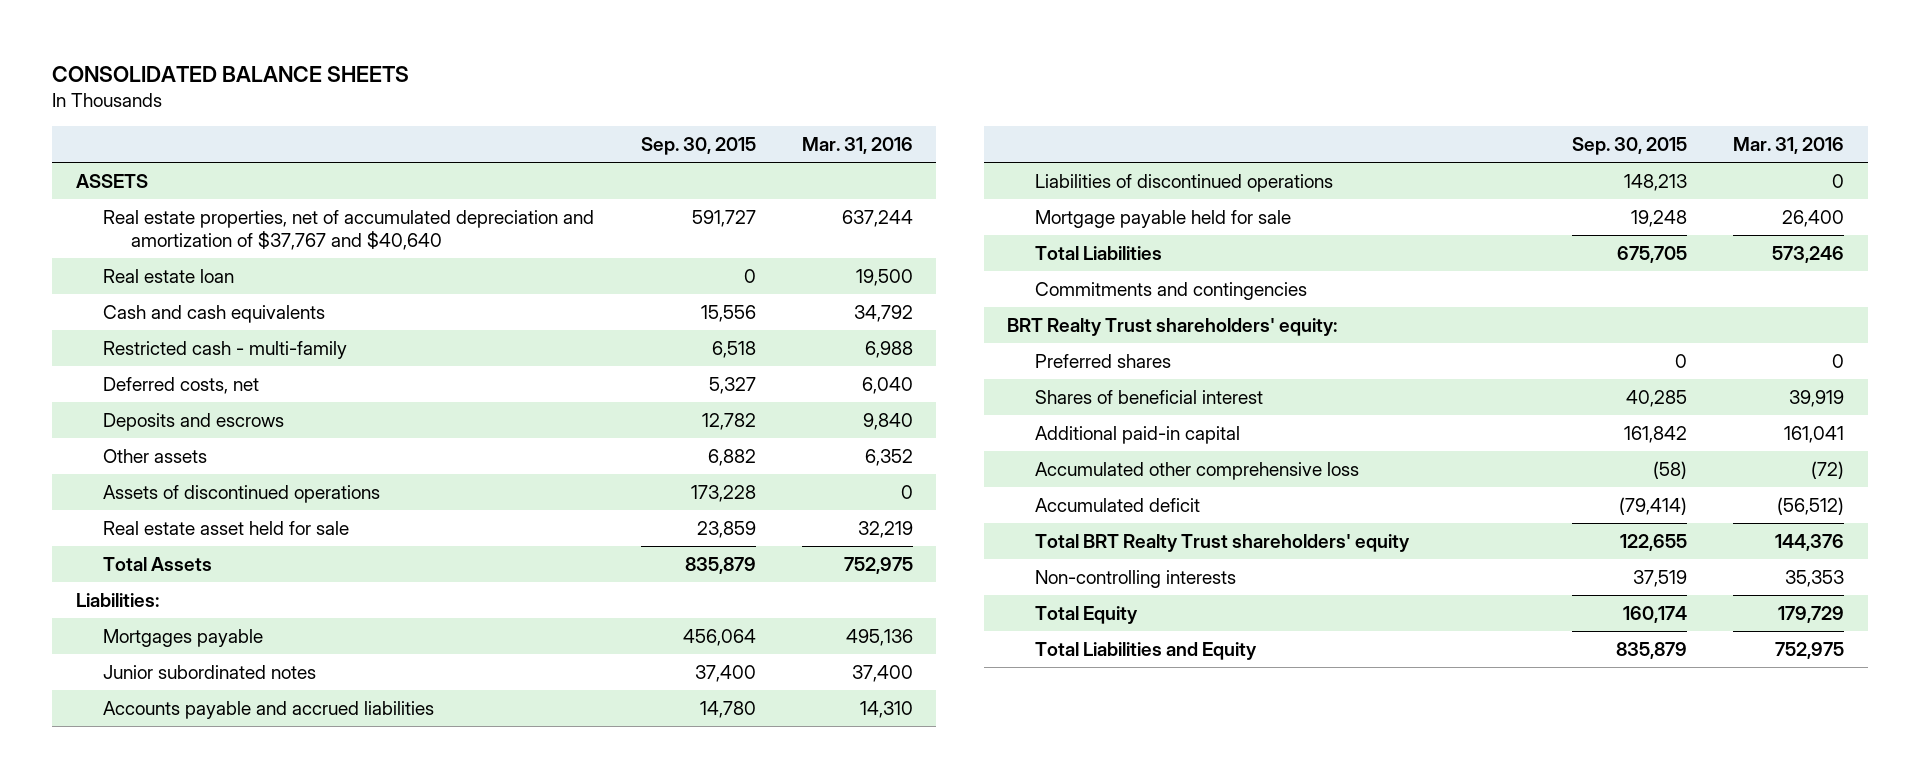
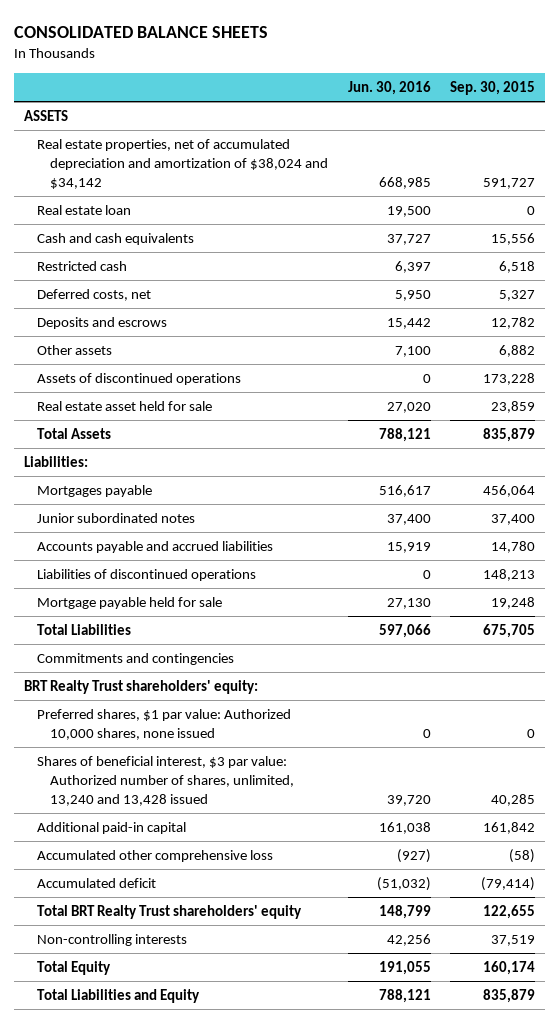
[802,137,914,155] Mar. 31, 2016 -> none
none -> [347,81,431,96] Jun. 30, 2016
[103,210,595,251] Real estate properties, net of accumulated depreciation and amortization of $37,767 and $40,640 -> [37,138,329,189] Real estate properties, net of accumulated depreciation and amortization of $38,024 and $34,142
[103,341,348,360] Restricted cash - multi-family -> [37,260,128,271] Restricted cash
[1034,354,1171,369] Preferred shares -> [37,708,292,740] Preferred shares, $1 par value: Authorized 10,000 shares, none issued
[1034,390,1263,405] Shares of beneficial interest -> [37,755,295,806] Shares of beneficial interest, $3 par value: Authorized number of shares, unlimited, 13,240 and 13,428 issued

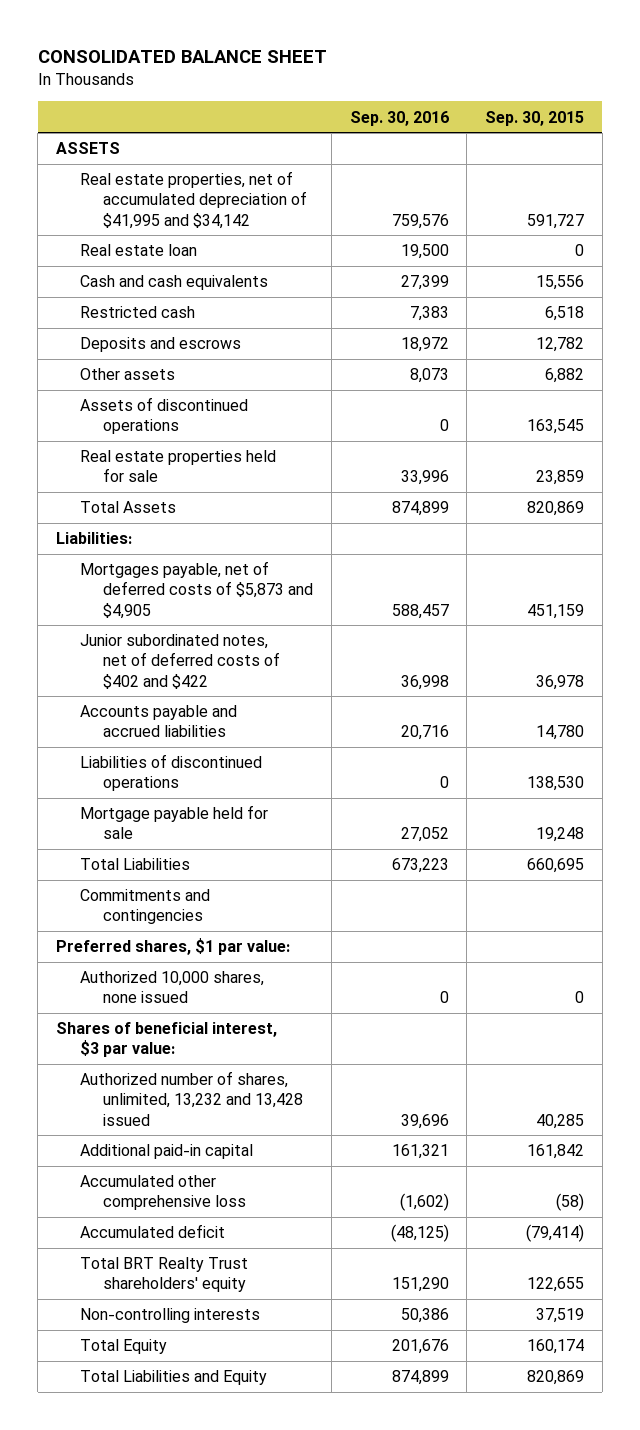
[14,25,269,38] CONSOLIDATED BALANCE SHEETS -> [37,50,327,64] CONSOLIDATED BALANCE SHEET
[347,81,431,96] Jun. 30, 2016 -> none
none -> [349,110,449,126] Sep. 30, 2016
[37,138,329,189] Real estate properties, net of accumulated depreciation and amortization of $38,024 and $34,142 -> [79,171,308,229] Real estate properties, net of accumulated depreciation of $41,995 and $34,142
[37,288,152,301] Deferred costs, net -> none
[483,372,536,385] 173,228 -> [527,419,585,435] 163,545
[37,400,213,411] Real estate asset held for sale -> [79,450,276,483] Real estate properties held for sale
[483,427,536,442] 835,879 -> [527,501,585,517] 820,869
[37,484,153,497] Mortgages payable -> none
none -> [79,561,314,619] Mortgages payable, net of deferred costs of $5,873 and $4,905
[37,512,196,523] Junior subordinated notes -> [79,634,281,689] Junior subordinated notes, net of deferred costs of $402 and $422
[491,513,536,525] 37,400 -> [536,674,585,690] 36,978
[483,568,536,581] 148,213 -> [527,776,585,792] 138,530
[483,623,536,638] 675,705 -> [527,858,585,874] 660,695
[23,679,258,694] BRT Realty Trust shareholders' equity: -> none
none -> [56,938,291,956] Preferred shares, $1 par value:
[37,708,292,740] Preferred shares, $1 par value: Authorized 10,000 shares, none issued -> [79,971,264,1004] Authorized 10,000 shares, none issued
none -> [56,1022,278,1058] Shares of beneficial interest, $3 par value:
[37,755,295,806] Shares of beneficial interest, $3 par value: Authorized number of shares, unlimited, 13,240 and 13,428 issued -> [79,1071,304,1126] Authorized number of shares, unlimited, 13,232 and 13,428 issued
[483,988,536,1003] 835,879 -> [527,1370,585,1386] 820,869

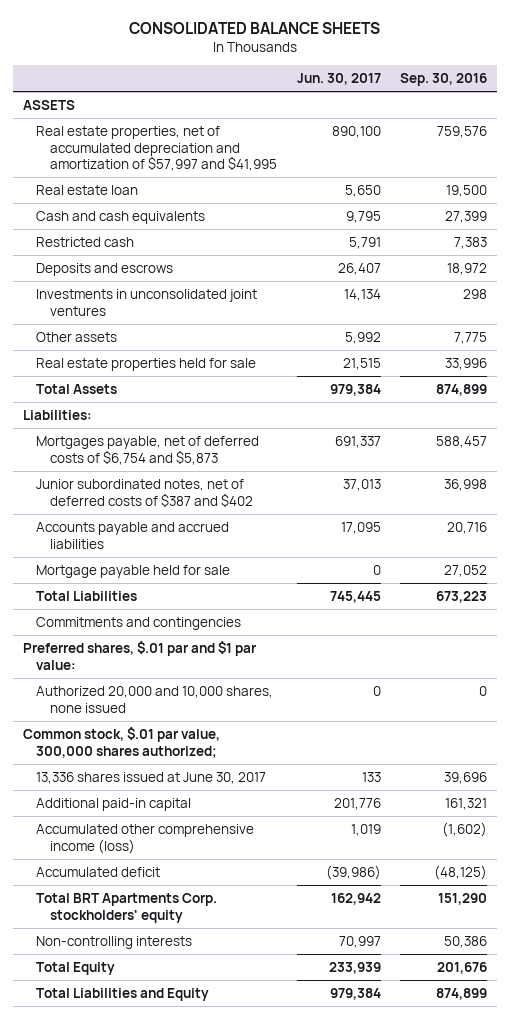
[37,50,327,64] CONSOLIDATED BALANCE SHEET -> [129,21,381,34] CONSOLIDATED BALANCE SHEETS
[485,110,585,126] Sep. 30, 2015 -> none
none -> [296,72,381,85] Jun. 30, 2017
[79,171,308,229] Real estate properties, net of accumulated depreciation of $41,995 and $34,142 -> [36,125,278,172] Real estate properties, net of accumulated depreciation and amortization of $57,997 and $41,995
[79,397,248,435] Assets of discontinued operations -> none
none -> [36,288,258,316] Investments in unconsolidated joint ventures
[409,368,449,384] 8,073 -> [454,331,488,344] 7,775
[79,561,314,619] Mortgages payable, net of deferred costs of $5,873 and $4,905 -> [36,435,260,465] Mortgages payable, net of deferred costs of $6,754 and $5,873
[79,634,281,689] Junior subordinated notes, net of deferred costs of $402 and $422 -> [36,478,254,507] Junior subordinated notes, net of deferred costs of $387 and $402
[79,754,262,792] Liabilities of discontinued operations -> none
[56,938,291,956] Preferred shares, $1 par value: -> [22,640,257,670] Preferred shares, $.01 par and $1 par value:
[79,971,264,1004] Authorized 10,000 shares, none issued -> [36,685,274,713] Authorized 20,000 and 10,000 shares, none issued
[56,1022,278,1058] Shares of beneficial interest, $3 par value: -> [22,726,220,758] Common stock, $.01 par value, 300,000 shares authorized;
[79,1071,304,1126] Authorized number of shares, unlimited, 13,232 and 13,428 issued -> [36,771,267,784] 13,336 shares issued at June 30, 2017
[79,1175,247,1211] Accumulated other comprehensive loss -> [36,823,255,854] Accumulated other comprehensive income (loss)
[79,1257,248,1293] Total BRT Realty Trust shareholders' equity -> [36,892,218,923] Total BRT Apartments Corp. stockholders' equity

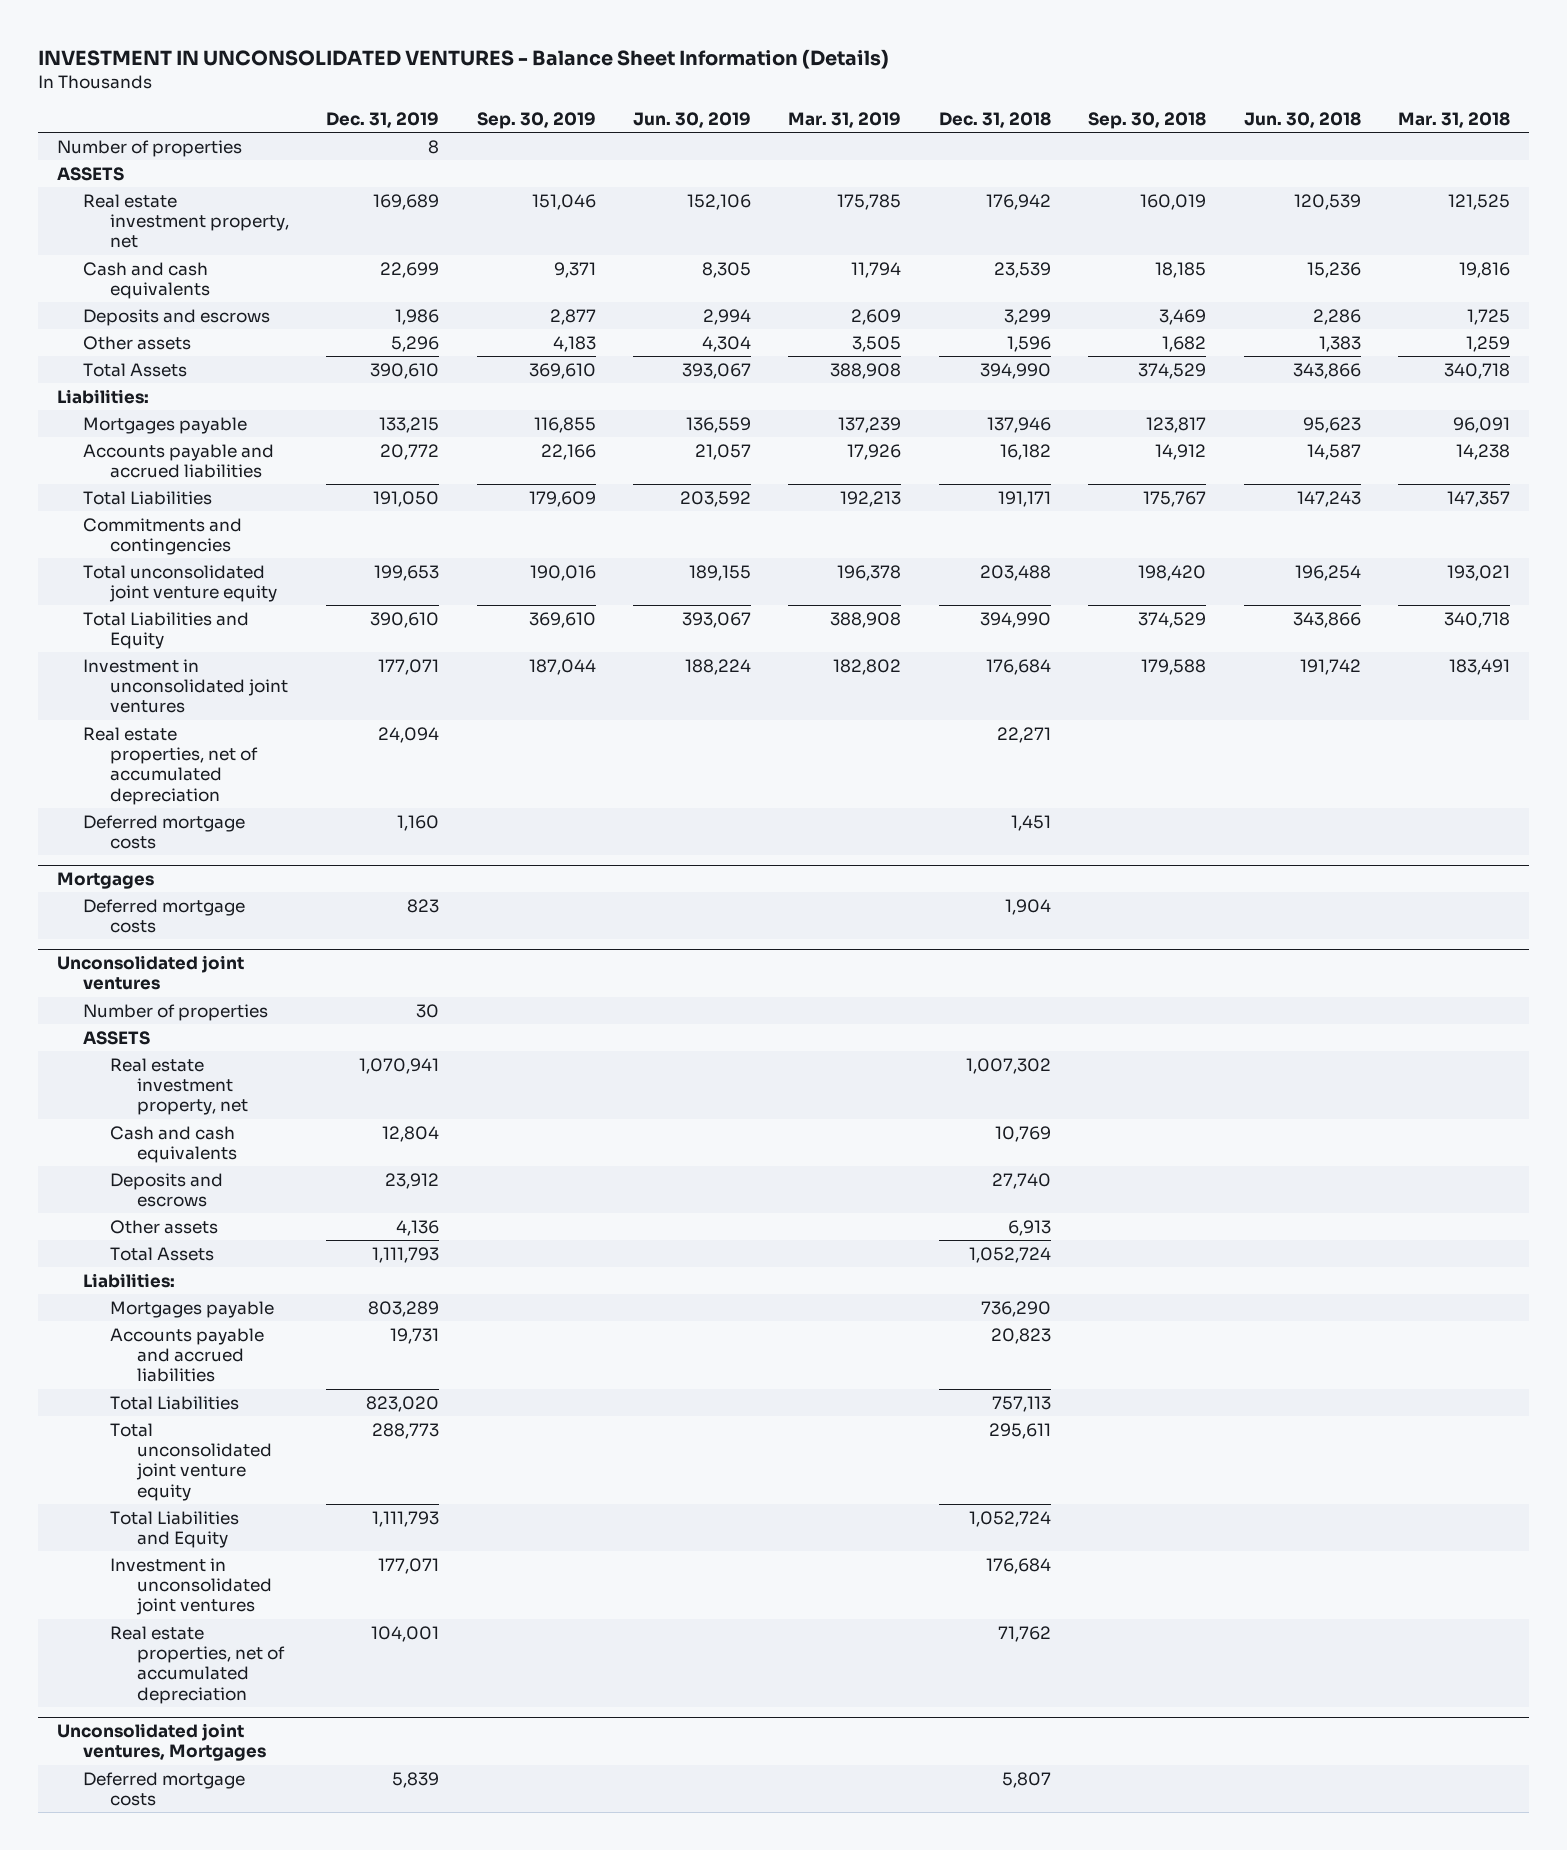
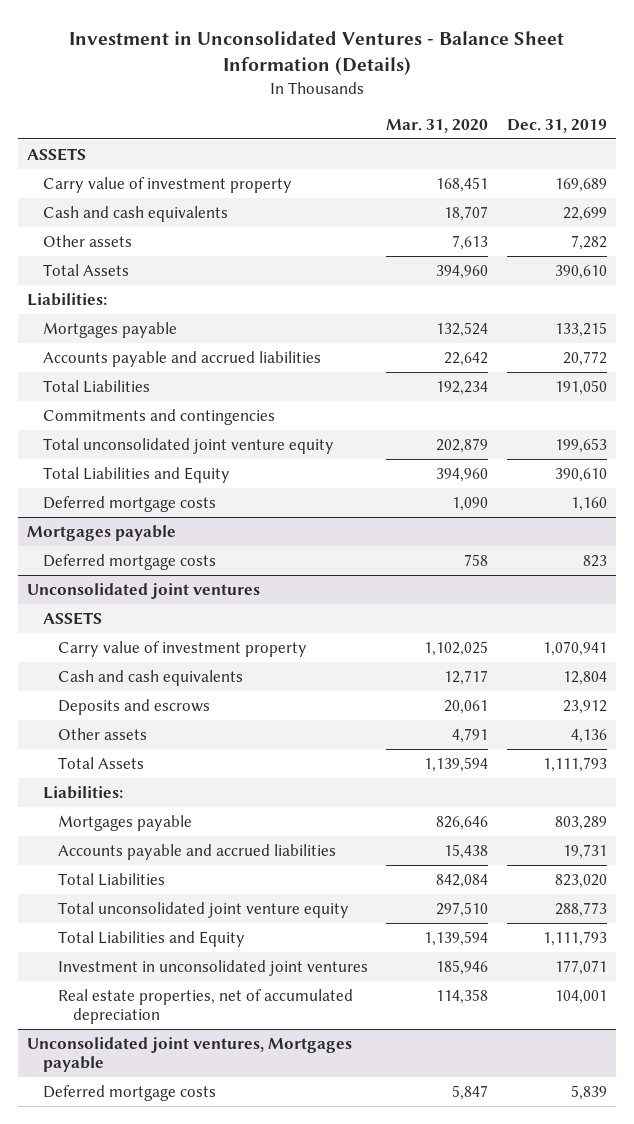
[37,48,889,69] INVESTMENT IN UNCONSOLIDATED VENTURES - Balance Sheet Information (Details) -> [69,30,565,75] Investment in Unconsolidated Ventures - Balance Sheet Information (Details)
[476,111,596,129] Sep. 30, 2019 -> none
[633,111,752,128] Jun. 30, 2019 -> none
[788,111,902,128] Mar. 31, 2019 -> none
[938,111,1051,128] Dec. 31, 2018 -> none
[1088,111,1207,129] Sep. 30, 2018 -> none
[1243,111,1361,128] Jun. 30, 2018 -> none
[1397,111,1510,128] Mar. 31, 2018 -> none
none -> [386,119,489,134] Mar. 31, 2020
[56,139,242,157] Number of properties -> none
[83,193,289,249] Real estate investment property, net -> [42,176,292,193] Carry value of investment property
[83,308,271,326] Deposits and escrows -> none
[391,335,440,352] 5,296 -> [570,234,607,250] 7,282
[83,658,288,714] Investment in unconsolidated joint ventures -> none
[83,726,258,805] Real estate properties, net of accumulated depreciation -> none
[56,871,154,889] Mortgages -> [27,524,177,541] Mortgages payable
[83,1003,269,1021] Number of properties -> none
[109,1057,248,1116] Real estate investment property, net -> [58,640,308,657] Carry value of investment property
[56,1722,267,1762] Unconsolidated joint ventures, Mortgages -> [27,1036,353,1073] Unconsolidated joint ventures, Mortgages payable

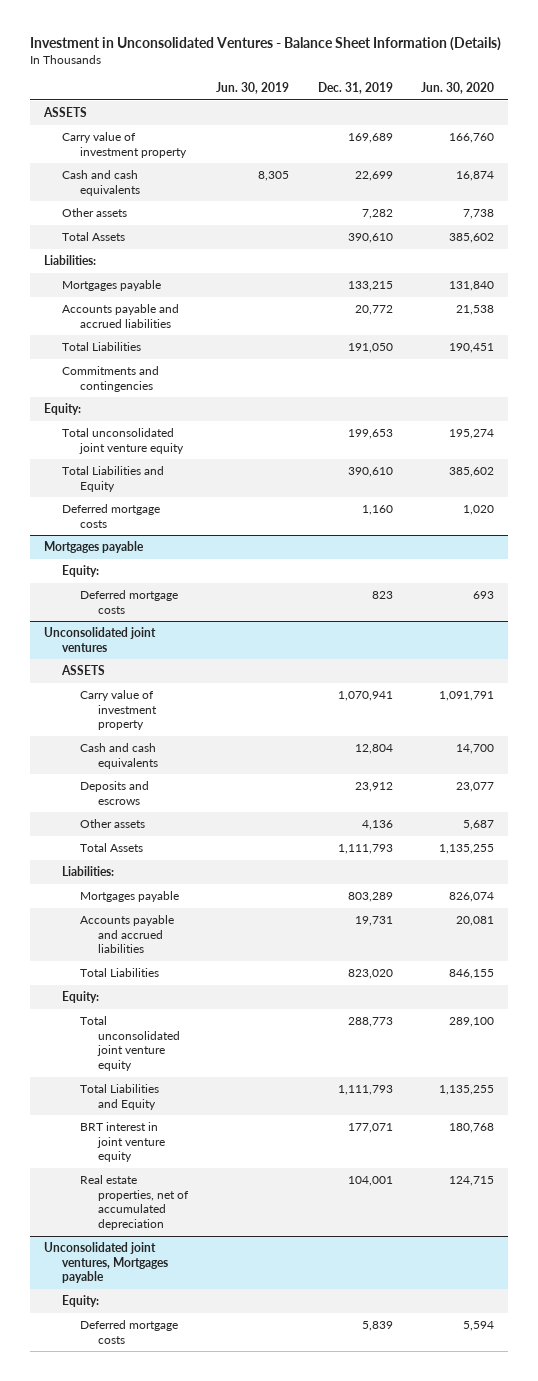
[386,119,489,134] Mar. 31, 2020 -> none
none -> [216,82,290,95] Jun. 30, 2019
none -> [420,82,494,95] Jun. 30, 2020
none -> [44,403,82,416] Equity:
none -> [62,565,100,578] Equity:
none -> [62,991,100,1004] Equity:
[58,959,369,976] Investment in unconsolidated joint ventures -> [79,1122,165,1163] BRT interest in joint venture equity
none -> [62,1295,100,1308] Equity:

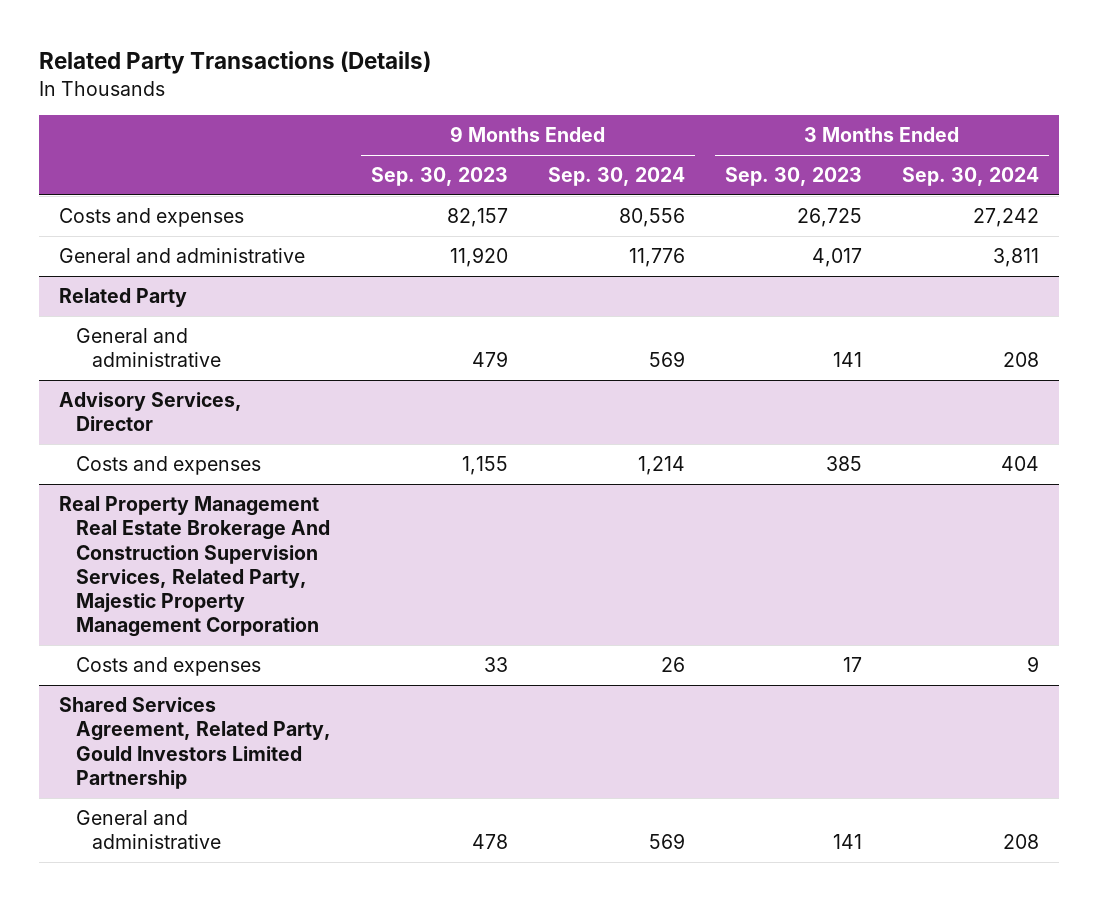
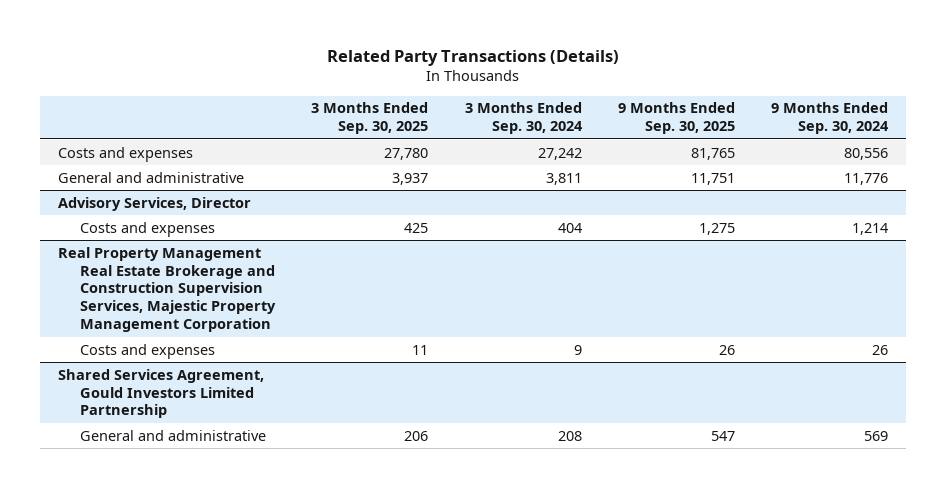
[370,167,508,187] Sep. 30, 2023 -> none
[724,167,862,187] Sep. 30, 2023 -> none
none -> [311,102,429,135] 3 Months Ended Sep. 30, 2025
none -> [618,102,736,135] 9 Months Ended Sep. 30, 2025
[59,288,188,308] Related Party -> none
[75,328,222,368] General and administrative -> none
[59,496,330,638] Real Property Management Real Estate Brokerage And Construction Supervision Services, Related Party, Majestic Property Management Corporation -> [57,246,277,332] Real Property Management Real Estate Brokerage and Construction Supervision Services, Majestic Property Management Corporation
[59,697,331,789] Shared Services Agreement, Related Party, Gould Investors Limited Partnership -> [57,368,264,419] Shared Services Agreement, Gould Investors Limited Partnership

